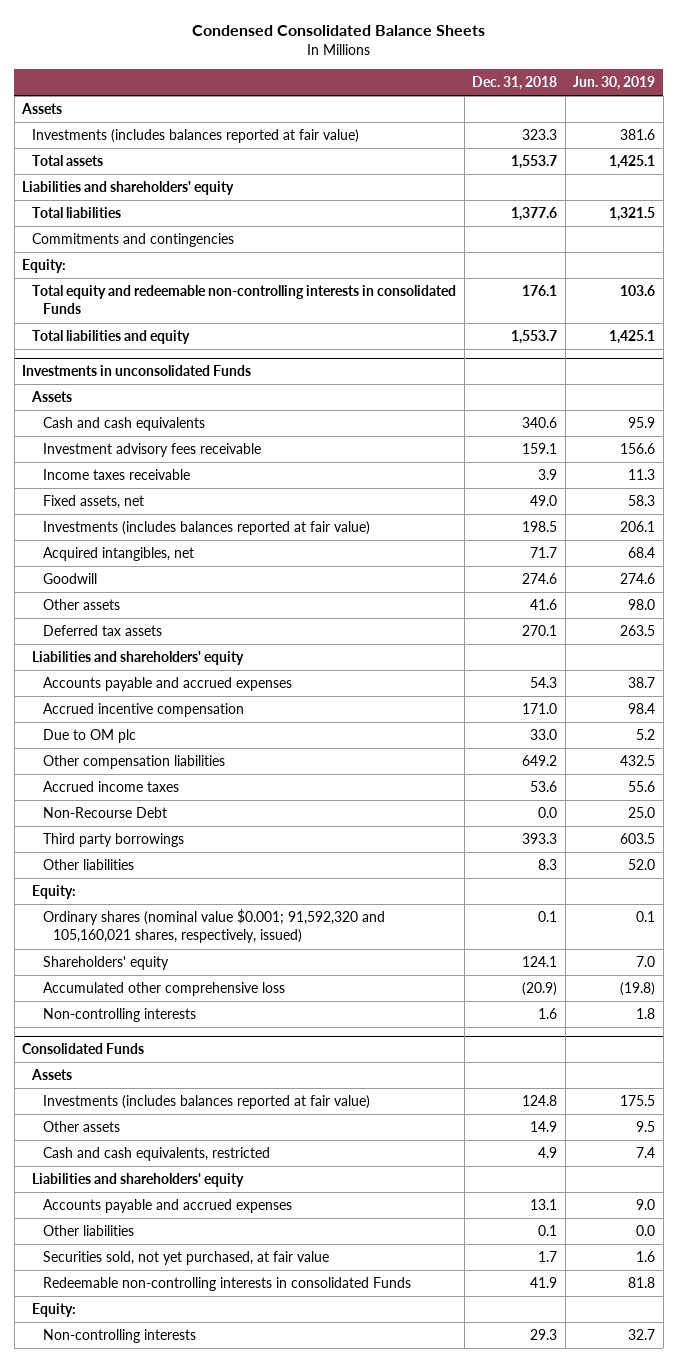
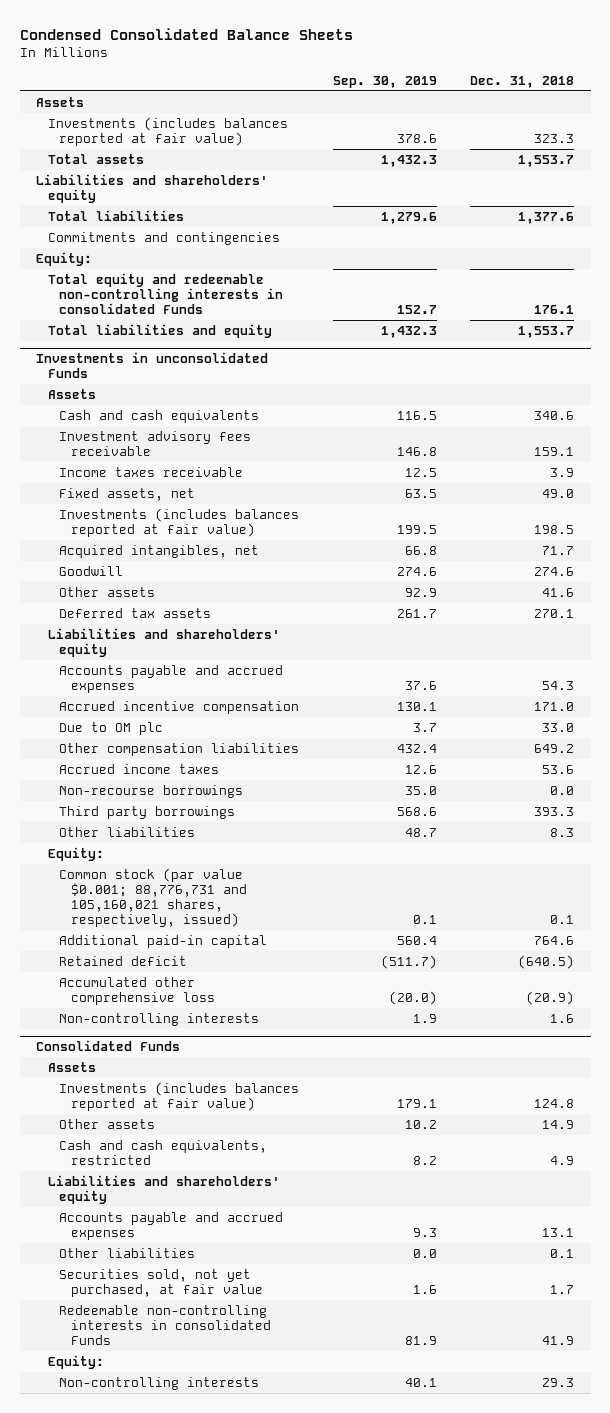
[573,75,656,90] Jun. 30, 2019 -> none
none -> [332,75,437,88] Sep. 30, 2019
[42,807,167,819] Non-Recourse Debt -> [59,784,244,798] Non-recourse borrowings
[42,956,169,971] Shareholders' equity -> none
[42,909,385,944] Ordinary shares (nominal value $0.001; 91,592,320 and 105,160,021 shares, respectively, issued) -> [59,867,247,927] Common stock (par value $0.001; 88,776,731 and 105,160,021 shares, respectively, issued)
none -> [59,934,268,948] Additional paid-in capital
none -> [59,955,188,966] Retained deficit

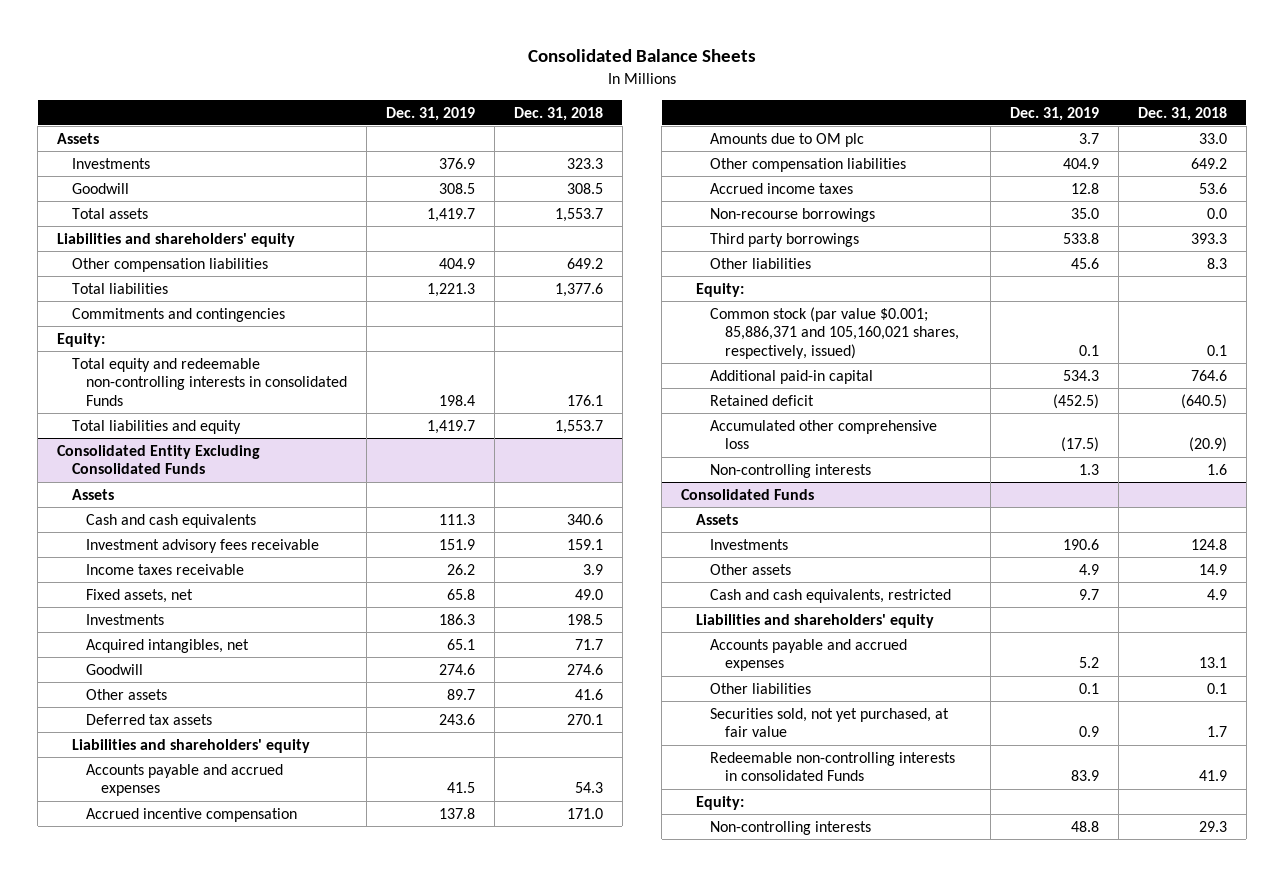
[19,27,353,40] Condensed Consolidated Balance Sheets -> [528,49,757,63] Consolidated Balance Sheets
[332,75,437,88] Sep. 30, 2019 -> none
none -> [385,106,475,121] Dec. 31, 2019
[47,116,288,146] Investments (includes balances reported at fair value) -> [71,157,150,169] Investments
none -> [71,182,129,194] Goodwill
none -> [71,257,268,272] Other compensation liabilities
[36,352,269,379] Investments in unconsolidated Funds -> [57,444,261,475] Consolidated Entity Excluding Consolidated Funds
[59,507,300,537] Investments (includes balances reported at fair value) -> [86,613,165,625] Investments
[59,721,164,735] Due to OM plc -> [710,132,865,147] Amounts due to OM plc
[59,867,247,927] Common stock (par value $0.001; 88,776,731 and 105,160,021 shares, respectively, issued) -> [710,306,960,359] Common stock (par value $0.001; 85,886,371 and 105,160,021 shares, respectively, issued)
[59,1081,300,1111] Investments (includes balances reported at fair value) -> [710,538,789,550] Investments

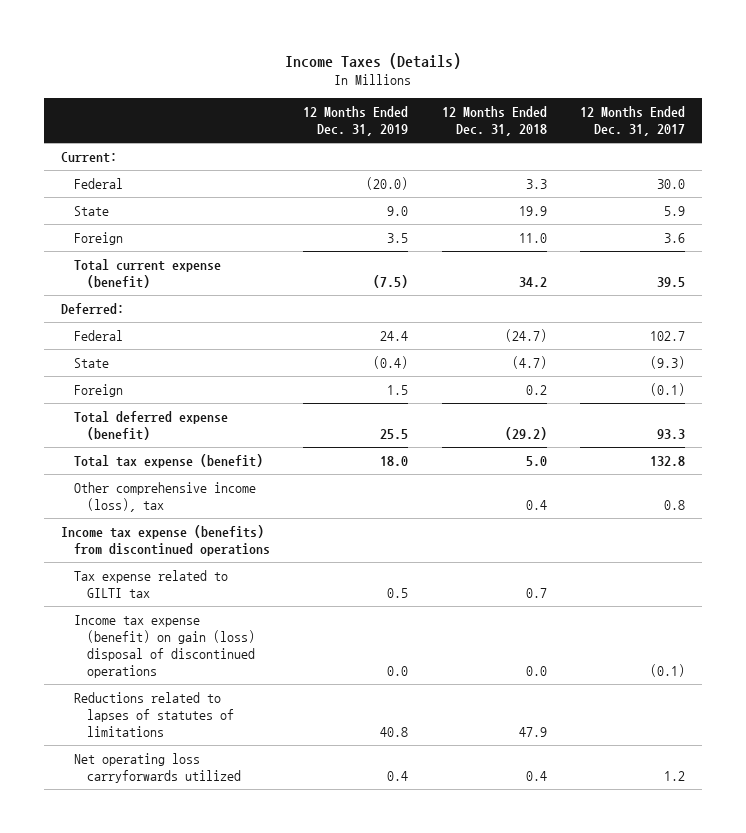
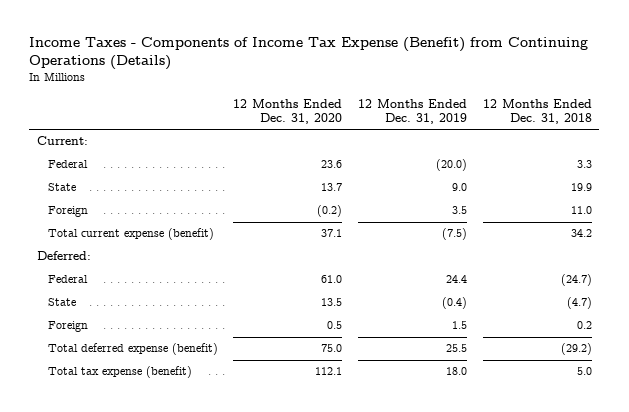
[285,52,462,69] Income Taxes (Details) -> [29,37,589,71] Income Taxes - Components of Income Tax Expense (Benefit) from Continuing Operations (Details)
[580,106,686,137] 12 Months Ended Dec. 31, 2017 -> none
none -> [233,98,343,124] 12 Months Ended Dec. 31, 2020
[73,481,256,512] Other comprehensive income (loss), tax -> none
[60,524,270,556] Income tax expense (benefits) from discontinued operations -> none
[73,569,228,598] Tax expense related to GILTI tax -> none
[73,614,255,679] Income tax expense (benefit) on gain (loss) disposal of discontinued operations -> none
[73,691,234,738] Reductions related to lapses of statutes of limitations -> none
[73,752,241,783] Net operating loss carryforwards utilized -> none

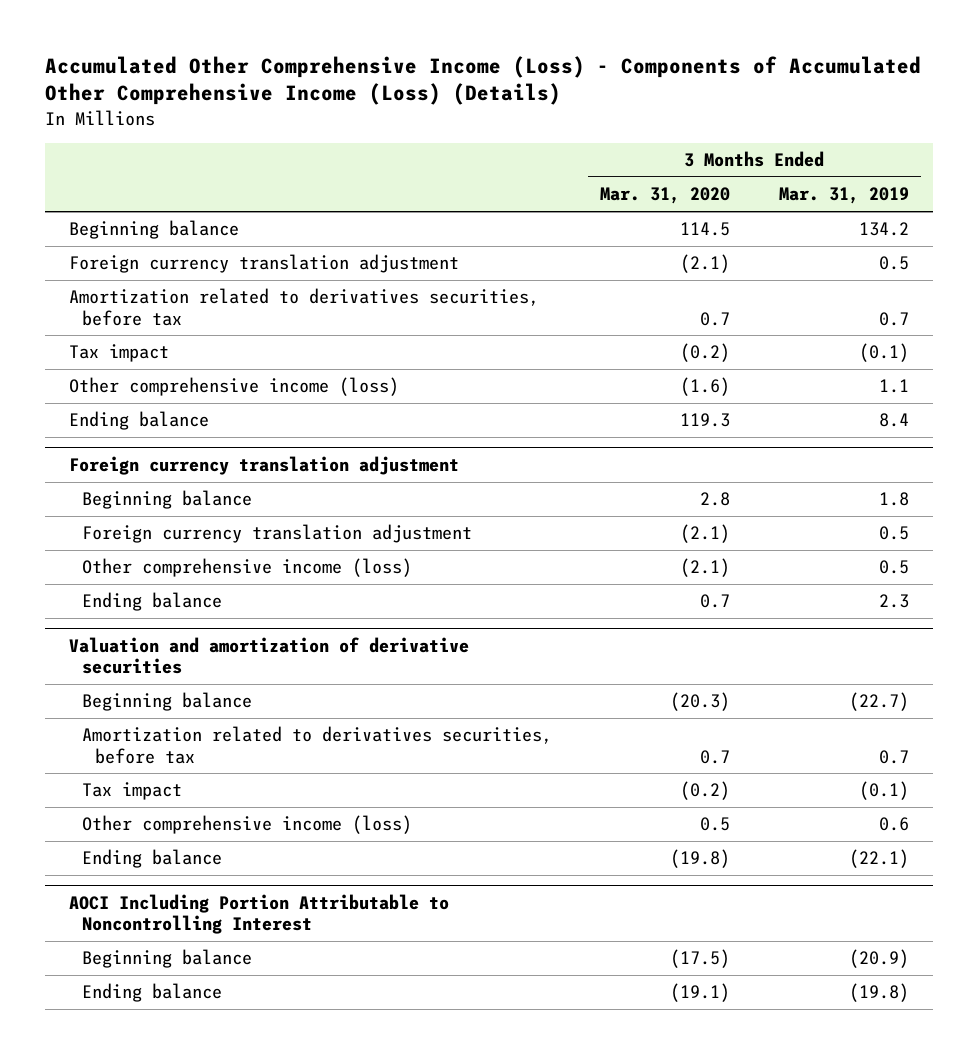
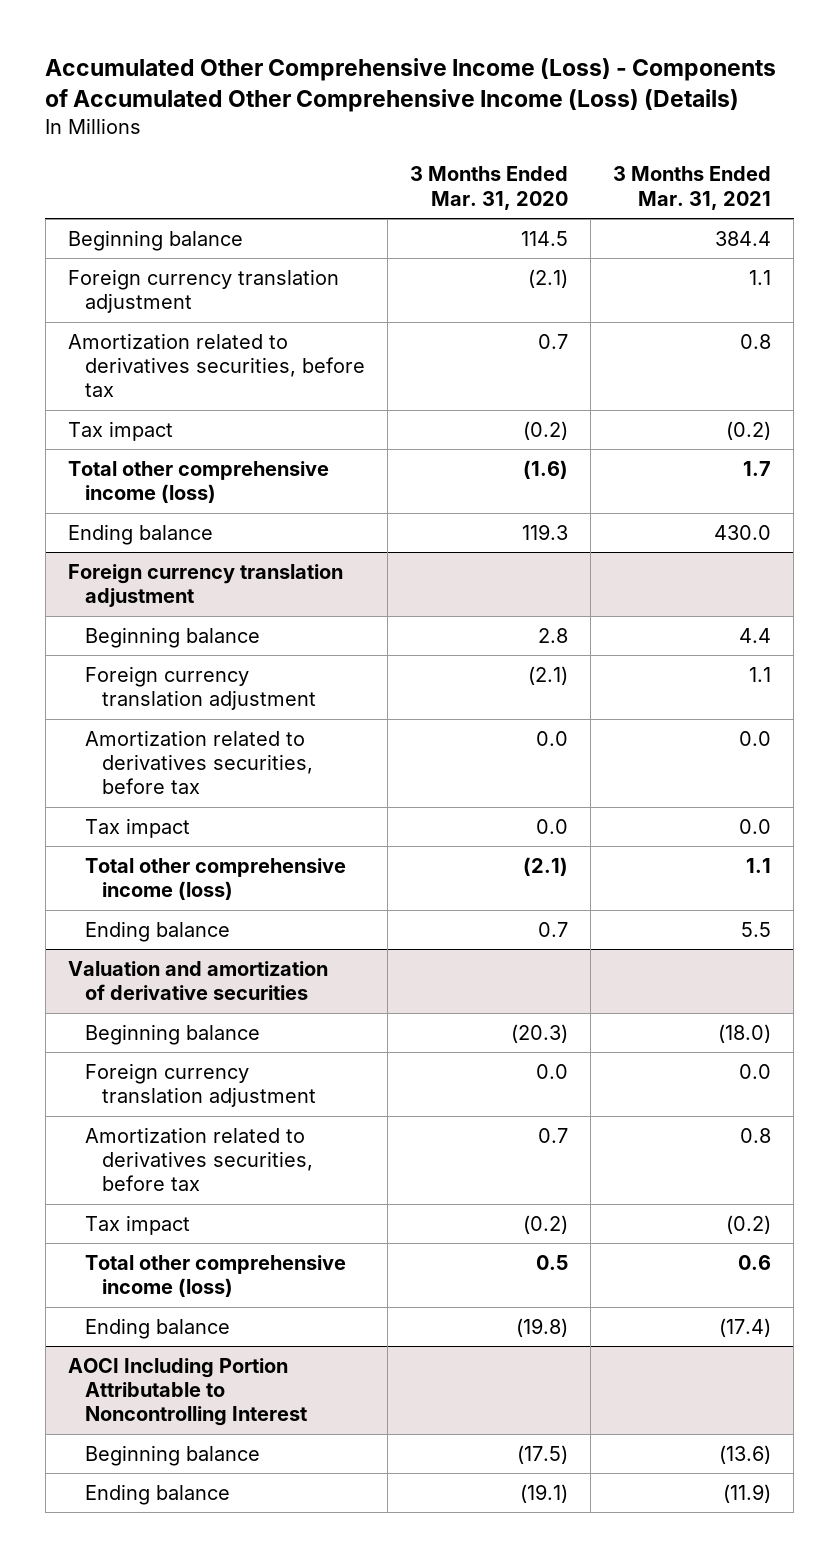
[778,187,909,205] Mar. 31, 2019 -> none
none -> [613,166,772,210] 3 Months Ended Mar. 31, 2021
[68,377,399,397] Other comprehensive income (loss) -> [67,460,329,504] Total other comprehensive income (loss)
none -> [84,729,313,795] Amortization related to derivatives securities, before tax
none -> [84,817,190,838] Tax impact
[81,558,412,578] Other comprehensive income (loss) -> [84,857,346,901] Total other comprehensive income (loss)
none -> [84,1062,316,1108] Foreign currency translation adjustment
[81,815,412,835] Other comprehensive income (loss) -> [84,1254,346,1298] Total other comprehensive income (loss)

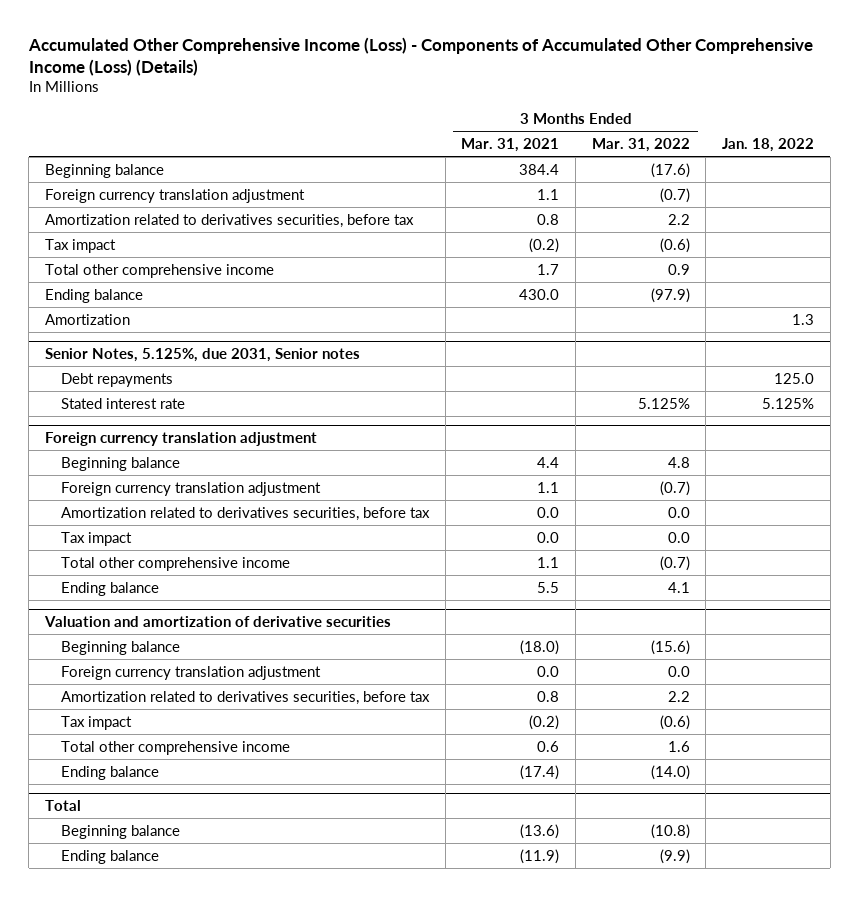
[410,166,569,210] 3 Months Ended Mar. 31, 2020 -> none
none -> [591,138,690,153] Mar. 31, 2022
none -> [722,138,815,153] Jan. 18, 2022
[67,460,329,504] Total other comprehensive income (loss) -> [44,263,274,278] Total other comprehensive income
none -> [44,313,130,325] Amortization
none -> [44,347,360,362] Senior Notes, 5.125%, due 2031, Senior notes
none -> [60,372,173,387] Debt repayments
none -> [60,397,185,409] Stated interest rate
[84,857,346,901] Total other comprehensive income (loss) -> [60,556,290,571] Total other comprehensive income
[84,1254,346,1298] Total other comprehensive income (loss) -> [60,740,290,755] Total other comprehensive income
[67,1357,307,1427] AOCI Including Portion Attributable to Noncontrolling Interest -> [44,799,81,811] Total

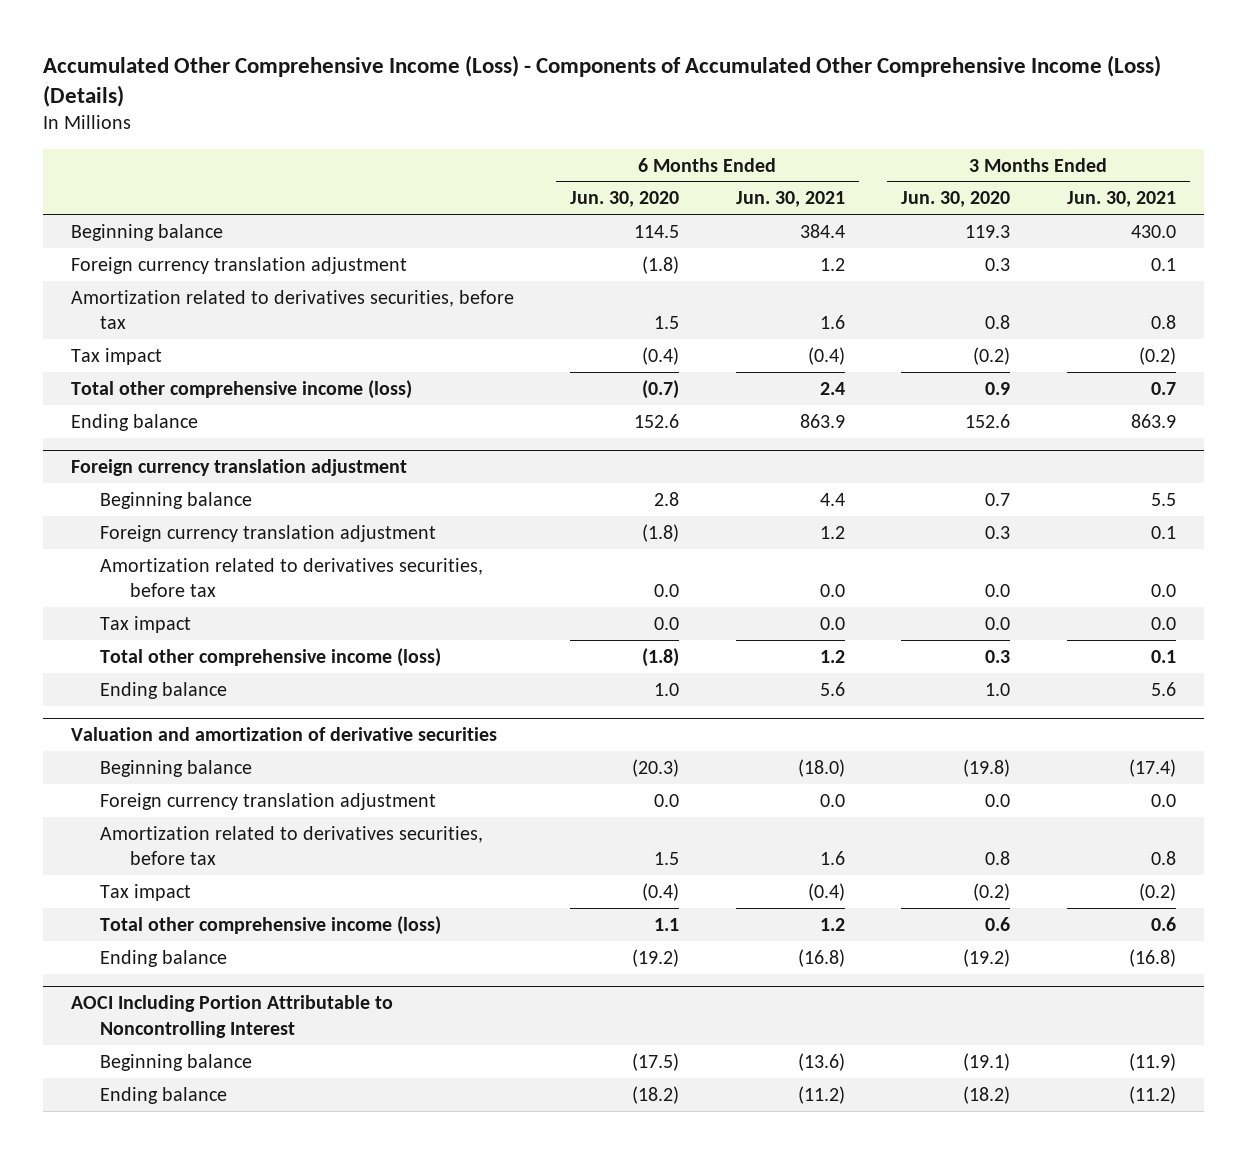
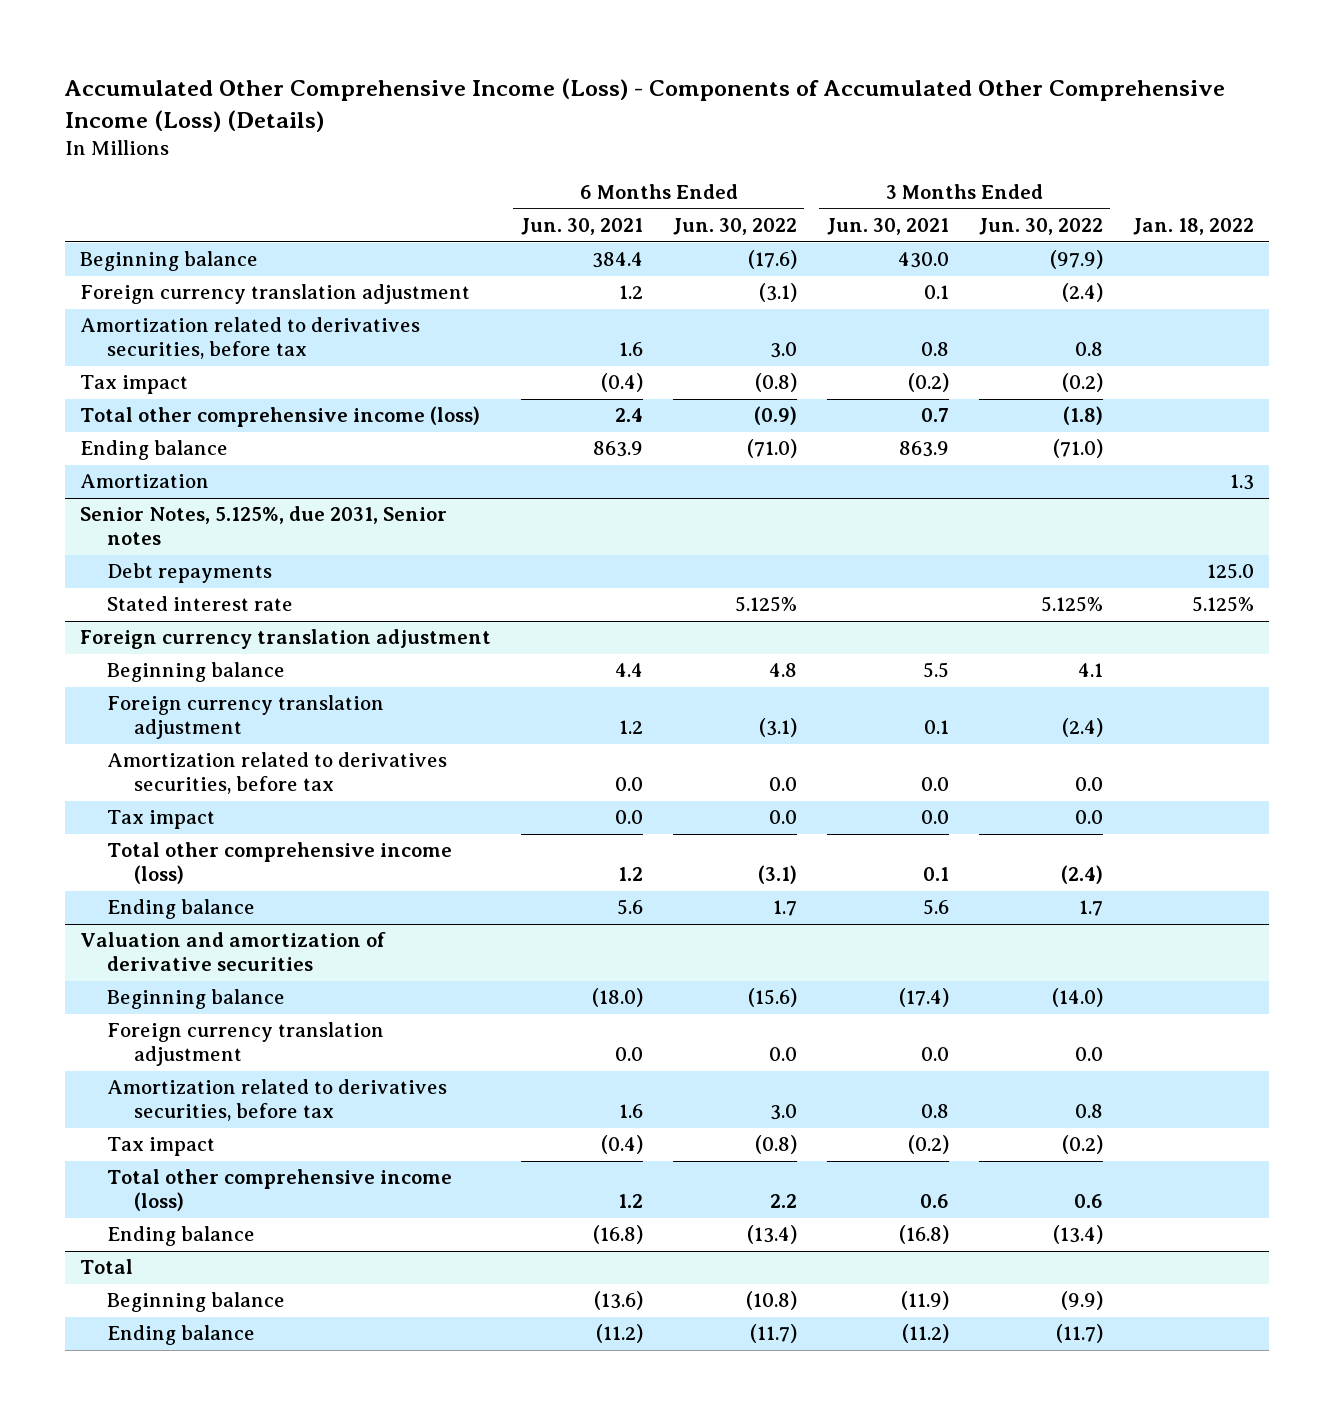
[570,191,680,208] Jun. 30, 2020 -> none
[901,191,1011,208] Jun. 30, 2020 -> none
none -> [672,218,797,236] Jun. 30, 2022
none -> [978,218,1103,236] Jun. 30, 2022
none -> [1133,218,1255,236] Jan. 18, 2022
none -> [79,474,209,489] Amortization
none -> [79,506,447,546] Senior Notes, 5.125%, due 2031, Senior notes
none -> [106,563,272,584] Debt repayments
none -> [106,596,293,612] Stated interest rate
[70,995,393,1038] AOCI Including Portion Attributable to Noncontrolling Interest -> [79,1259,133,1275] Total

